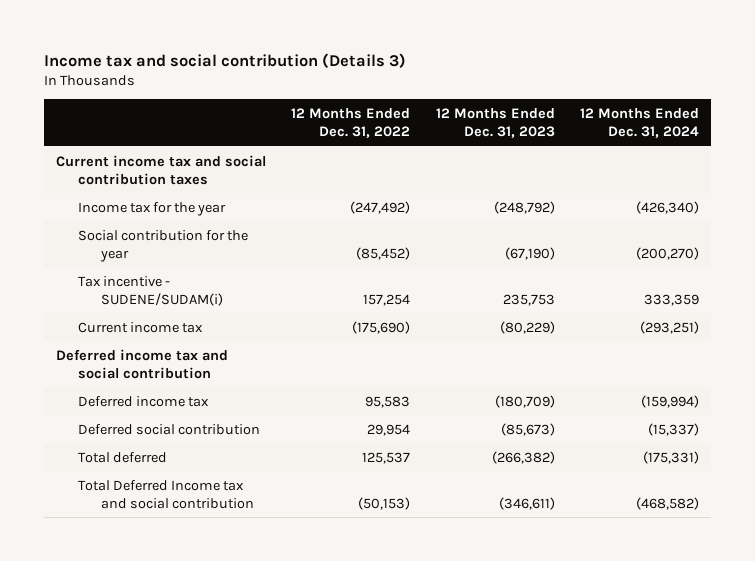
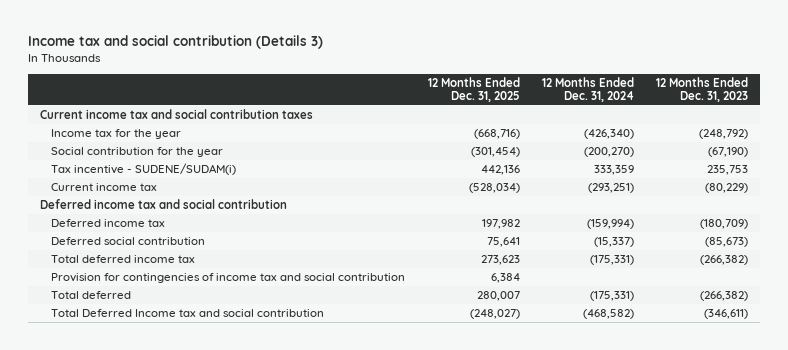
[291,108,411,139] 12 Months Ended Dec. 31, 2022 -> none
none -> [427,76,520,103] 12 Months Ended Dec. 31, 2025
none -> [51,255,196,264] Total deferred income tax
none -> [51,273,406,284] Provision for contingencies of income tax and social contribution

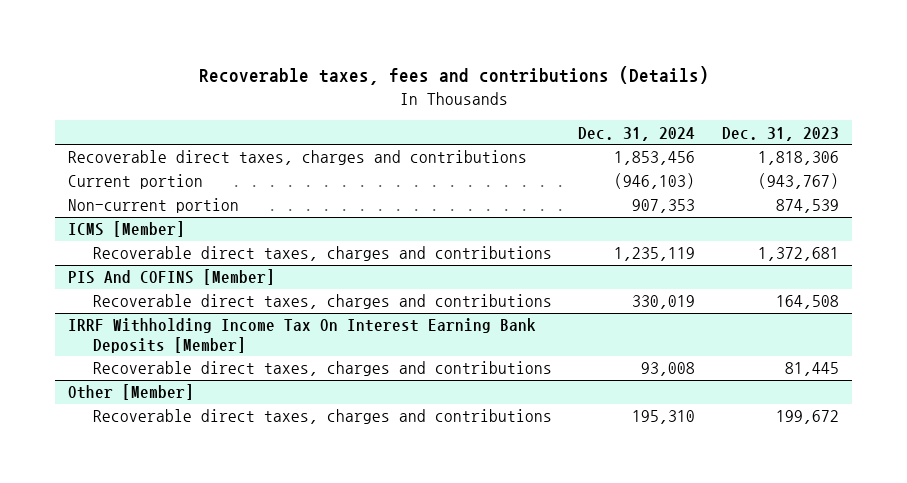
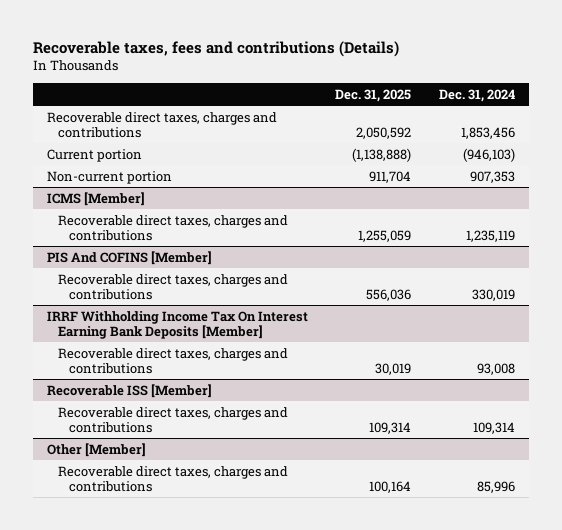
[721,126,839,141] Dec. 31, 2023 -> none
none -> [335,88,412,102] Dec. 31, 2025
none -> [46,383,212,398] Recoverable ISS [Member]
none -> [57,406,288,433] Recoverable direct taxes, charges and contributions
[632,410,696,425] 195,310 -> [477,480,516,493] 85,996

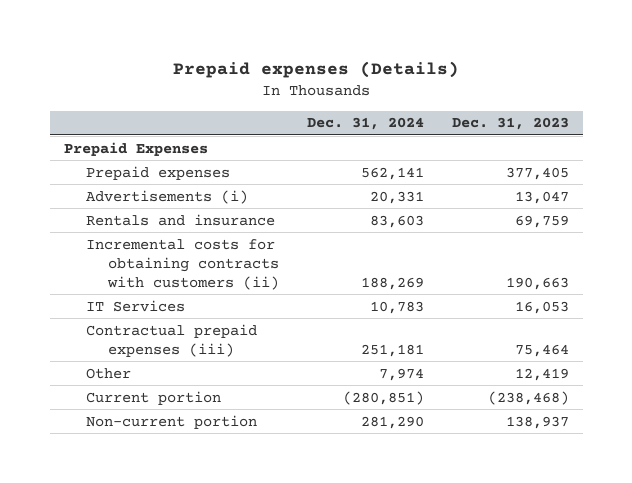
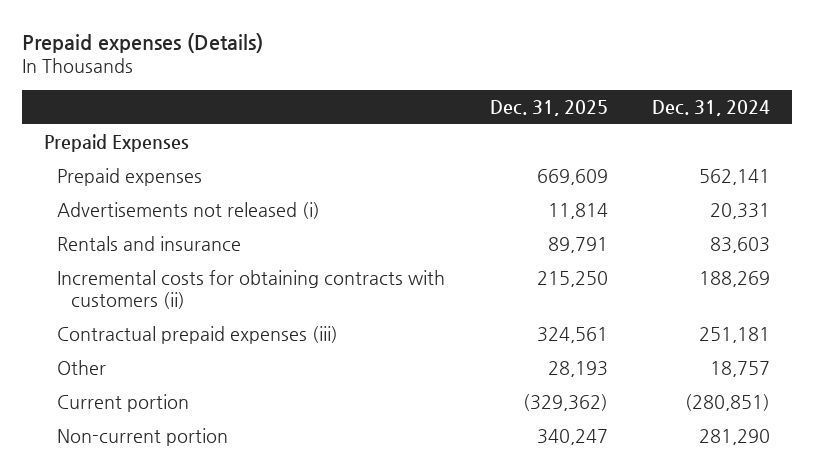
[451,117,569,131] Dec. 31, 2023 -> none
none -> [489,99,608,116] Dec. 31, 2025
[85,189,248,204] Advertisements (i) -> [57,202,321,220] Advertisements not released (i)
[85,299,185,312] IT Services -> none
[378,367,424,381] 7,974 -> [709,361,770,378] 18,757

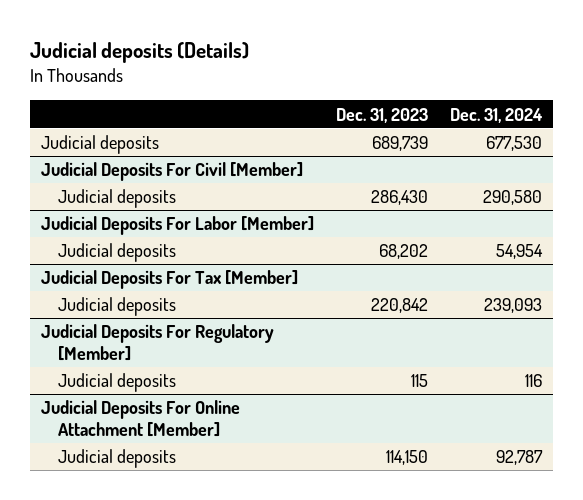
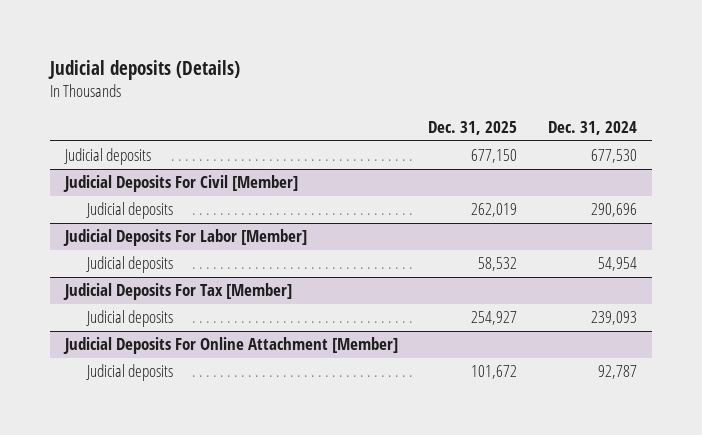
[336,107,429,123] Dec. 31, 2023 -> none
none -> [428,121,518,136] Dec. 31, 2025
[483,190,543,206] 290,580 -> [590,203,637,218] 290,696
[40,324,274,361] Judicial Deposits For Regulatory [Member] -> none
[57,373,176,393] Judicial deposits -> none

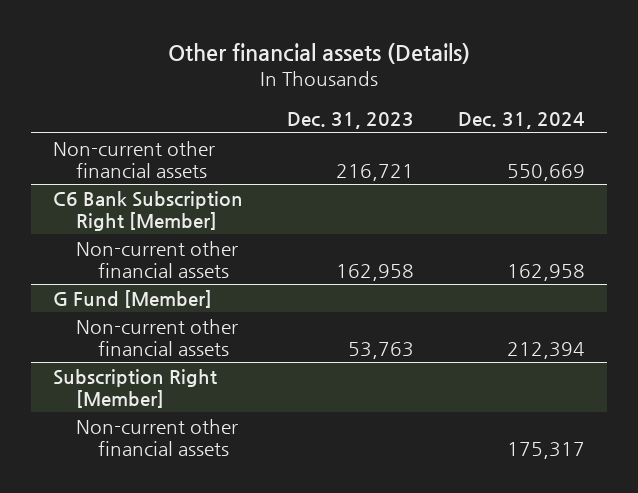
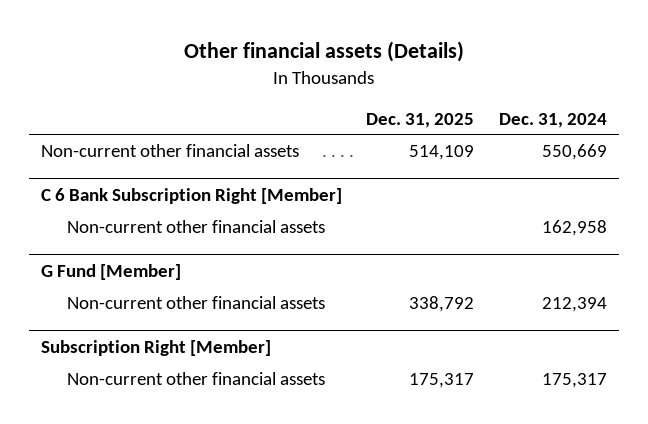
[287,111,415,129] Dec. 31, 2023 -> none
none -> [366,112,475,128] Dec. 31, 2025
[52,190,243,231] C6 Bank Subscription Right [Member] -> [40,187,342,204] C 6 Bank Subscription Right [Member]

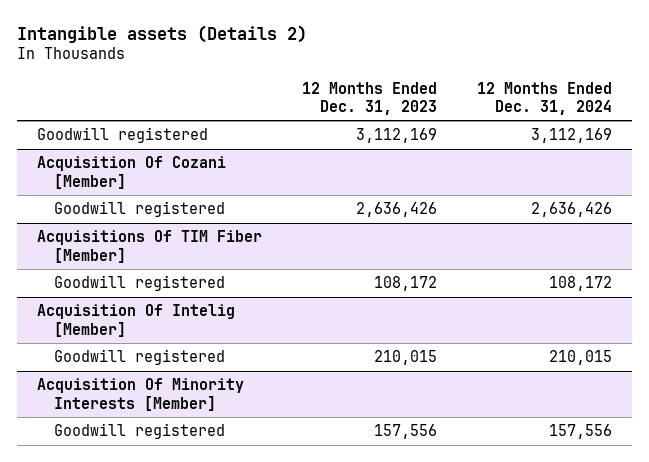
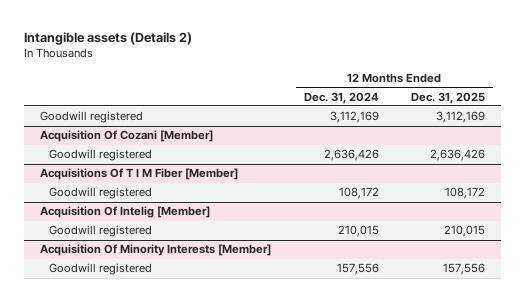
[301,81,437,115] 12 Months Ended Dec. 31, 2023 -> none
none -> [411,91,486,104] Dec. 31, 2025
[37,230,263,263] Acquisitions Of TIM Fiber [Member] -> [40,168,239,181] Acquisitions Of T I M Fiber [Member]

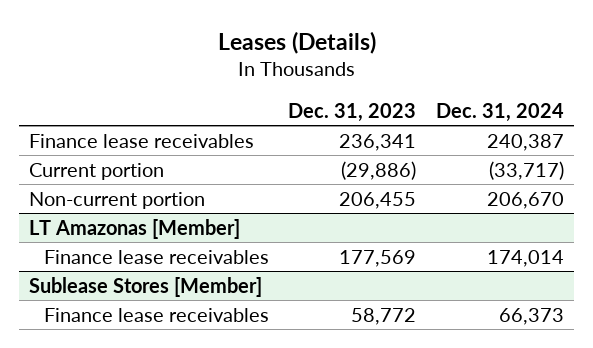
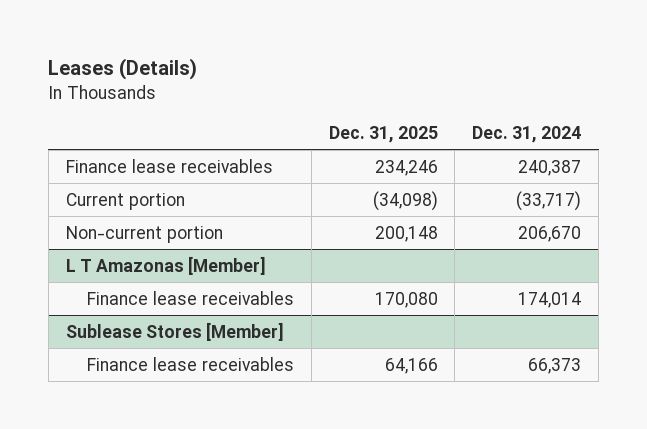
[288,102,417,122] Dec. 31, 2023 -> none
none -> [328,126,438,144] Dec. 31, 2025
[29,218,241,239] LT Amazonas [Member] -> [65,255,266,275] L T Amazonas [Member]

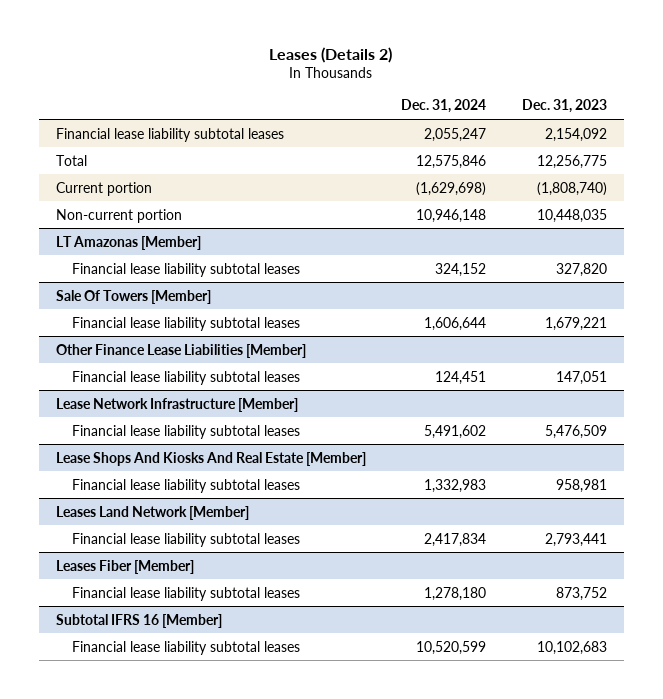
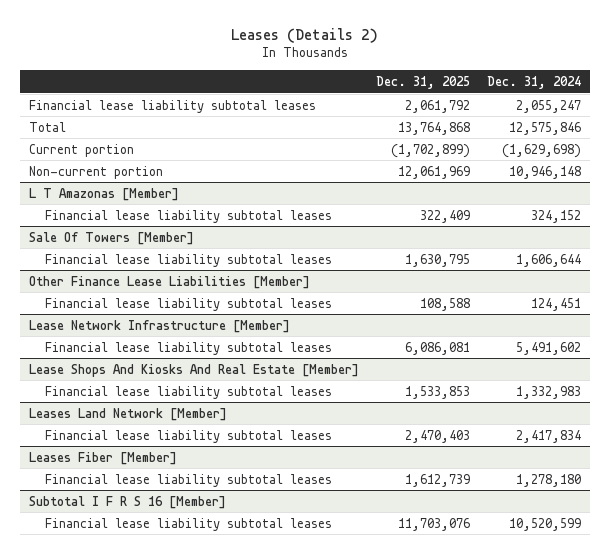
[521,99,607,114] Dec. 31, 2023 -> none
none -> [375,75,470,89] Dec. 31, 2025
[56,235,202,250] LT Amazonas [Member] -> [28,187,179,201] L T Amazonas [Member]
[56,613,223,628] Subtotal IFRS 16 [Member] -> [28,495,226,509] Subtotal I F R S 16 [Member]

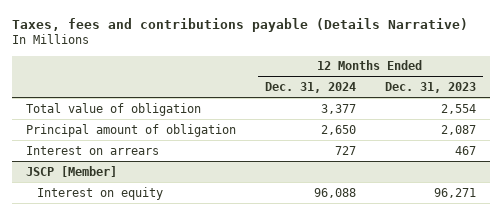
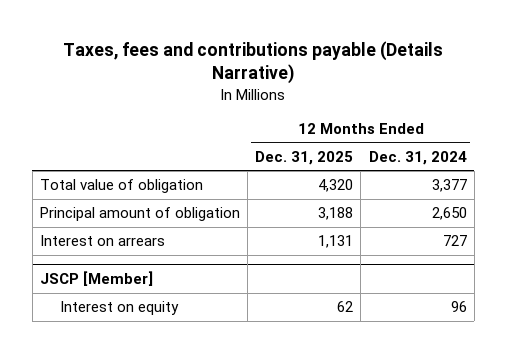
[384,81,476,93] Dec. 31, 2023 -> none
none -> [255,150,354,165] Dec. 31, 2025
[313,187,356,198] 96,088 -> [450,301,467,313] 96

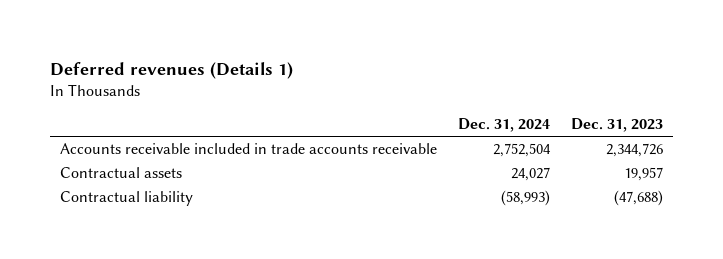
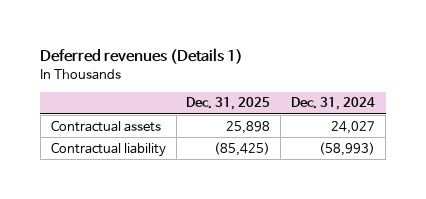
[570,118,663,133] Dec. 31, 2023 -> none
none -> [186,97,271,111] Dec. 31, 2025
[60,143,438,155] Accounts receivable included in trade accounts receivable -> none

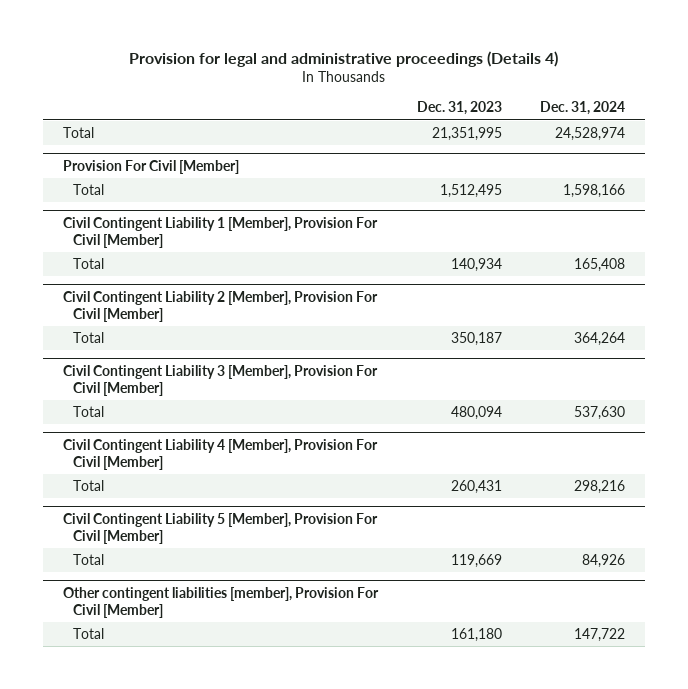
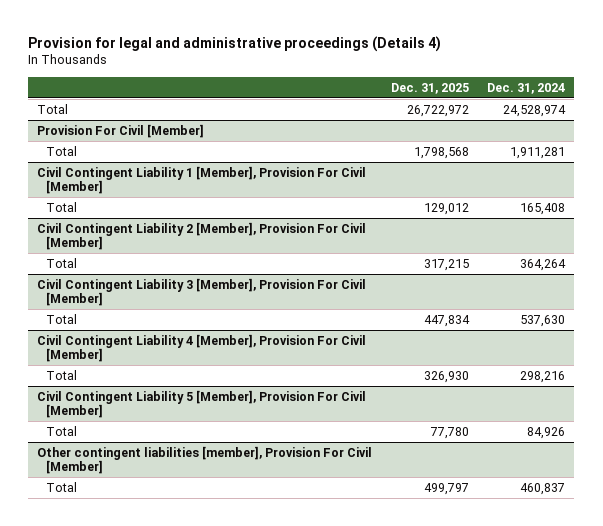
[416,101,502,116] Dec. 31, 2023 -> none
none -> [390,82,469,94] Dec. 31, 2025
[563,183,626,198] 1,598,166 -> [510,146,566,159] 1,911,281
[574,627,626,642] 147,722 -> [520,482,566,495] 460,837

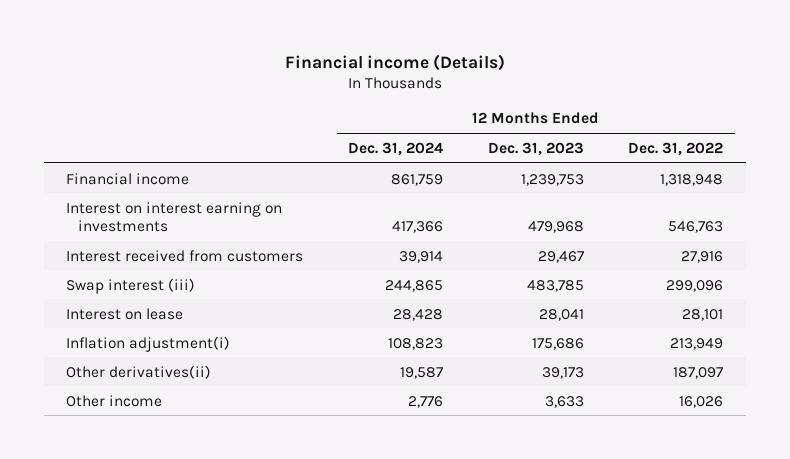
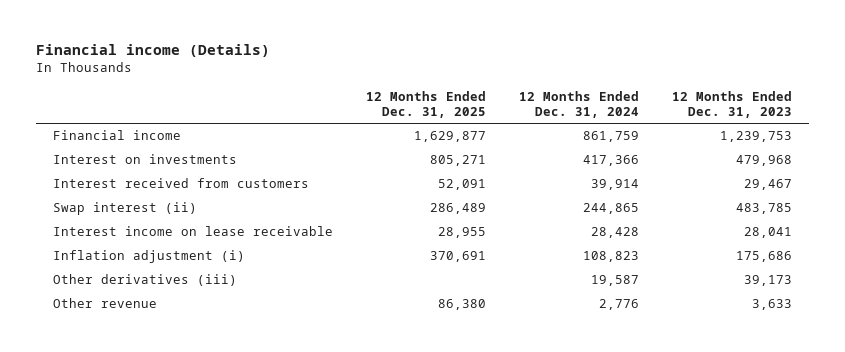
[628,141,724,156] Dec. 31, 2022 -> none
none -> [365,91,486,119] 12 Months Ended Dec. 31, 2025
[66,201,283,232] Interest on interest earning on investments -> [52,154,237,165] Interest on investments
[66,277,196,294] Swap interest (iii) -> [52,202,197,216] Swap interest (ii)
[66,307,184,320] Interest on lease -> [52,226,333,237] Interest income on lease receivable
[66,335,231,352] Inflation adjustment(i) -> [52,250,245,264] Inflation adjustment (i)
[66,364,212,379] Other derivatives(ii) -> [52,274,237,287] Other derivatives (iii)
[66,394,163,407] Other income -> [52,298,157,309] Other revenue

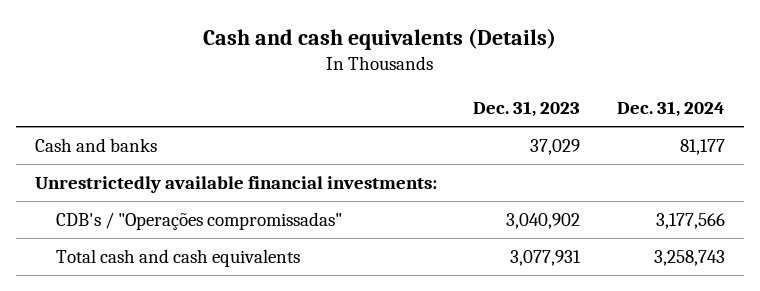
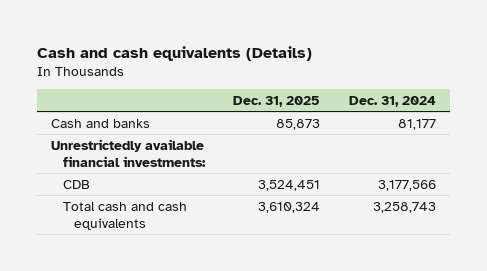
[473,101,581,118] Dec. 31, 2023 -> none
none -> [233,95,321,107] Dec. 31, 2025
[55,212,342,231] CDB's / "Operações compromissadas" -> [62,179,90,189] CDB

